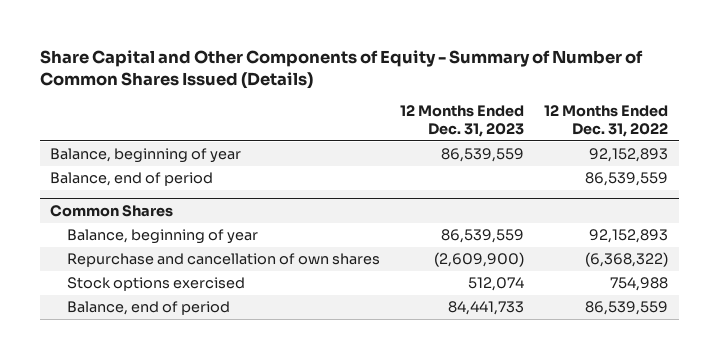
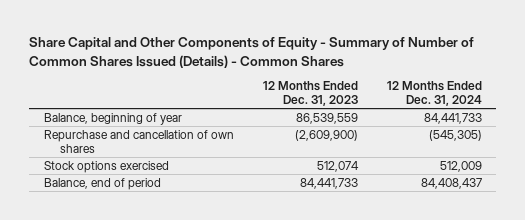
[40,49,644,89] Share Capital and Other Components of Equity - Summary of Number of Common Shares Issued (Details) -> [29,37,475,68] Share Capital and Other Components of Equity - Summary of Number of Common Shares Issued (Details) - Common Shares
[544,105,669,138] 12 Months Ended Dec. 31, 2022 -> none
none -> [386,81,482,107] 12 Months Ended Dec. 31, 2024
[50,172,214,187] Balance, end of period -> none
[50,205,174,218] Common Shares -> none
[66,229,258,245] Balance, beginning of year -> none

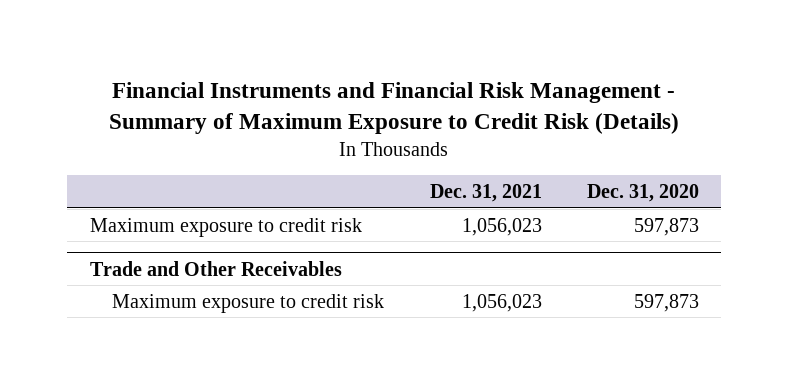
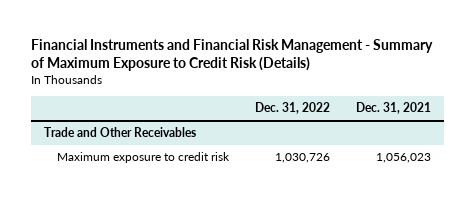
[586,184,699,203] Dec. 31, 2020 -> none
none -> [255,102,331,115] Dec. 31, 2022
[89,217,362,237] Maximum exposure to credit risk -> none

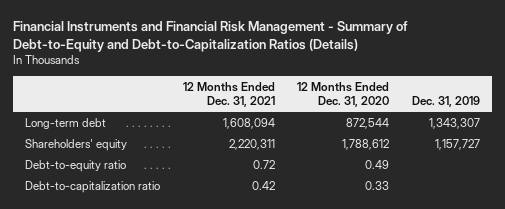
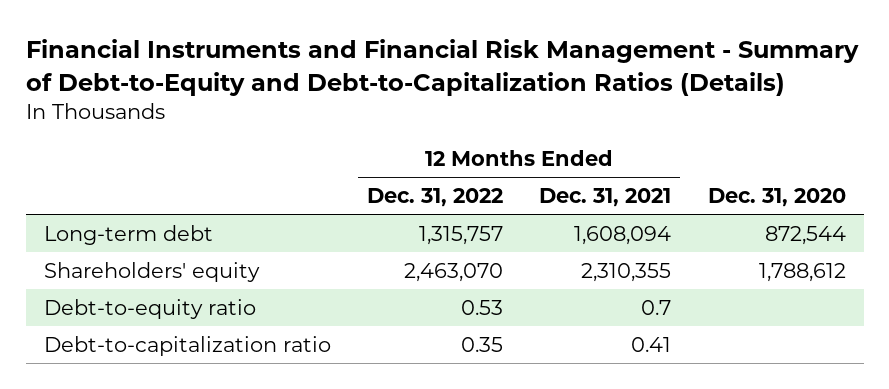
[297,81,390,108] 12 Months Ended Dec. 31, 2020 -> none
[412,96,481,108] Dec. 31, 2019 -> none
none -> [367,188,504,208] Dec. 31, 2022
none -> [707,188,846,208] Dec. 31, 2020
[228,138,275,150] 2,220,311 -> [581,262,672,282] 2,310,355
[252,159,275,169] 0.72 -> [641,299,672,315] 0.7
[251,180,275,190] 0.42 -> [631,336,672,352] 0.41

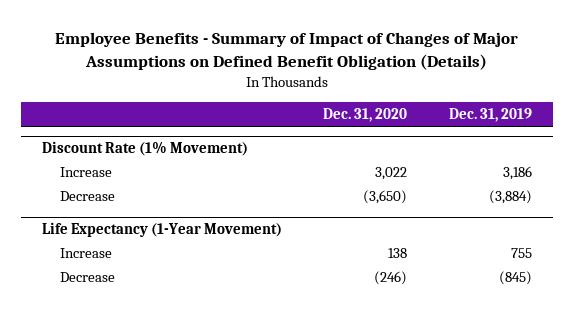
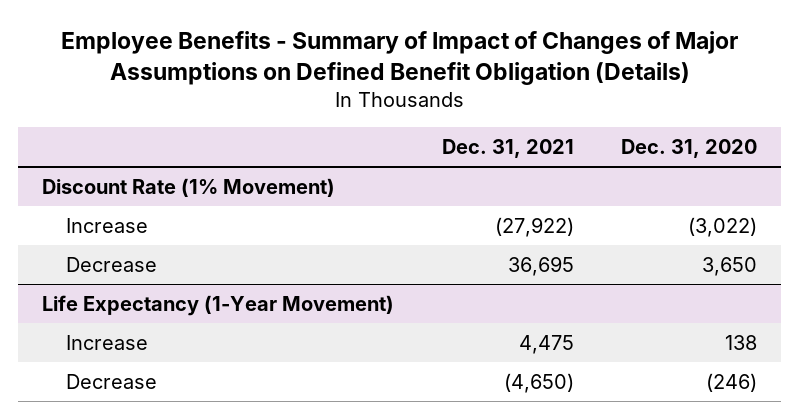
[448,108,532,123] Dec. 31, 2019 -> none
none -> [441,138,574,158] Dec. 31, 2021
[375,167,408,181] 3,022 -> [688,216,758,237] (3,022)
[363,190,408,205] (3,650) -> [702,256,758,276] 3,650

